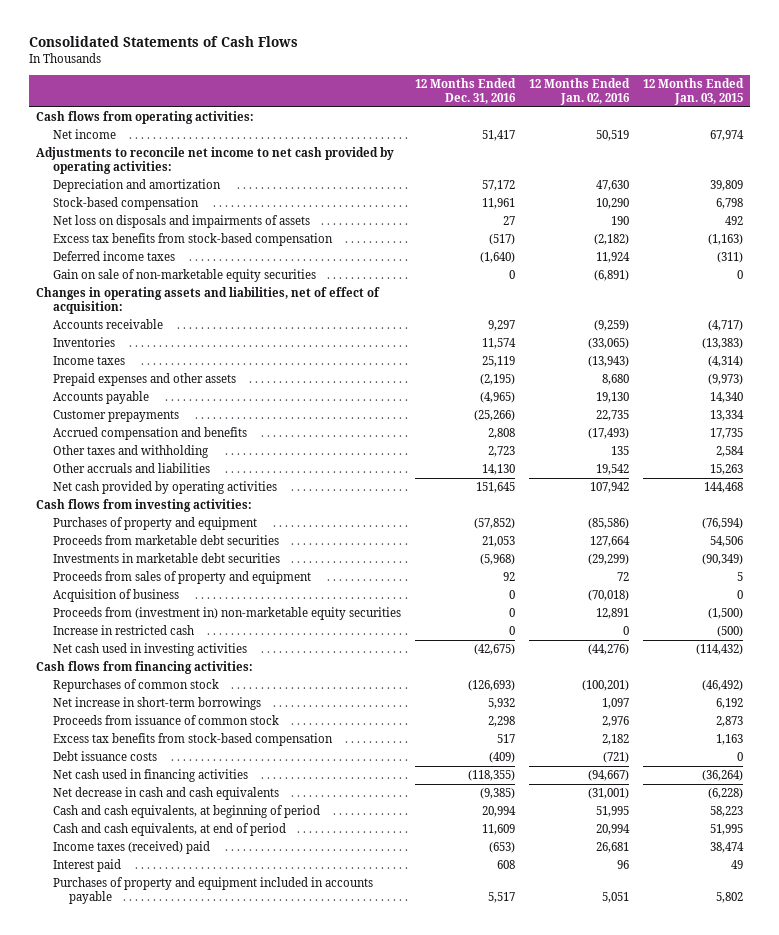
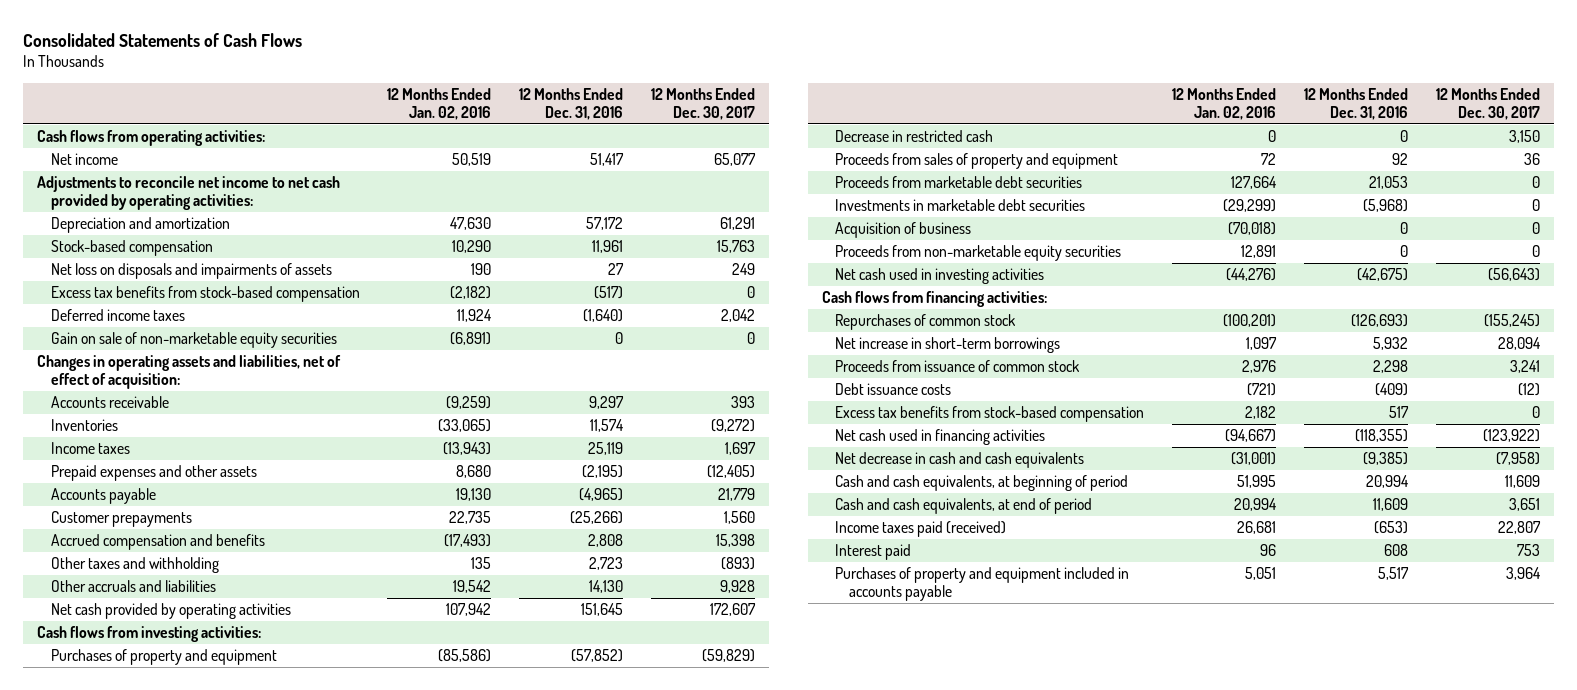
[642,78,744,105] 12 Months Ended Jan. 03, 2015 -> none
none -> [651,88,756,120] 12 Months Ended Dec. 30, 2017
none -> [835,130,994,143] Decrease in restricted cash
[52,571,311,585] Proceeds from sales of property and equipment -> [835,153,1119,170] Proceeds from sales of property and equipment
[52,625,194,636] Increase in restricted cash -> none
[52,607,401,621] Proceeds from (investment in) non-marketable equity securities -> [835,245,1122,262] Proceeds from non-marketable equity securities
[52,733,333,747] Excess tax benefits from stock-based compensation -> [835,406,1145,423] Excess tax benefits from stock-based compensation
[52,841,210,855] Income taxes (received) paid -> [835,521,1007,538] Income taxes paid (received)

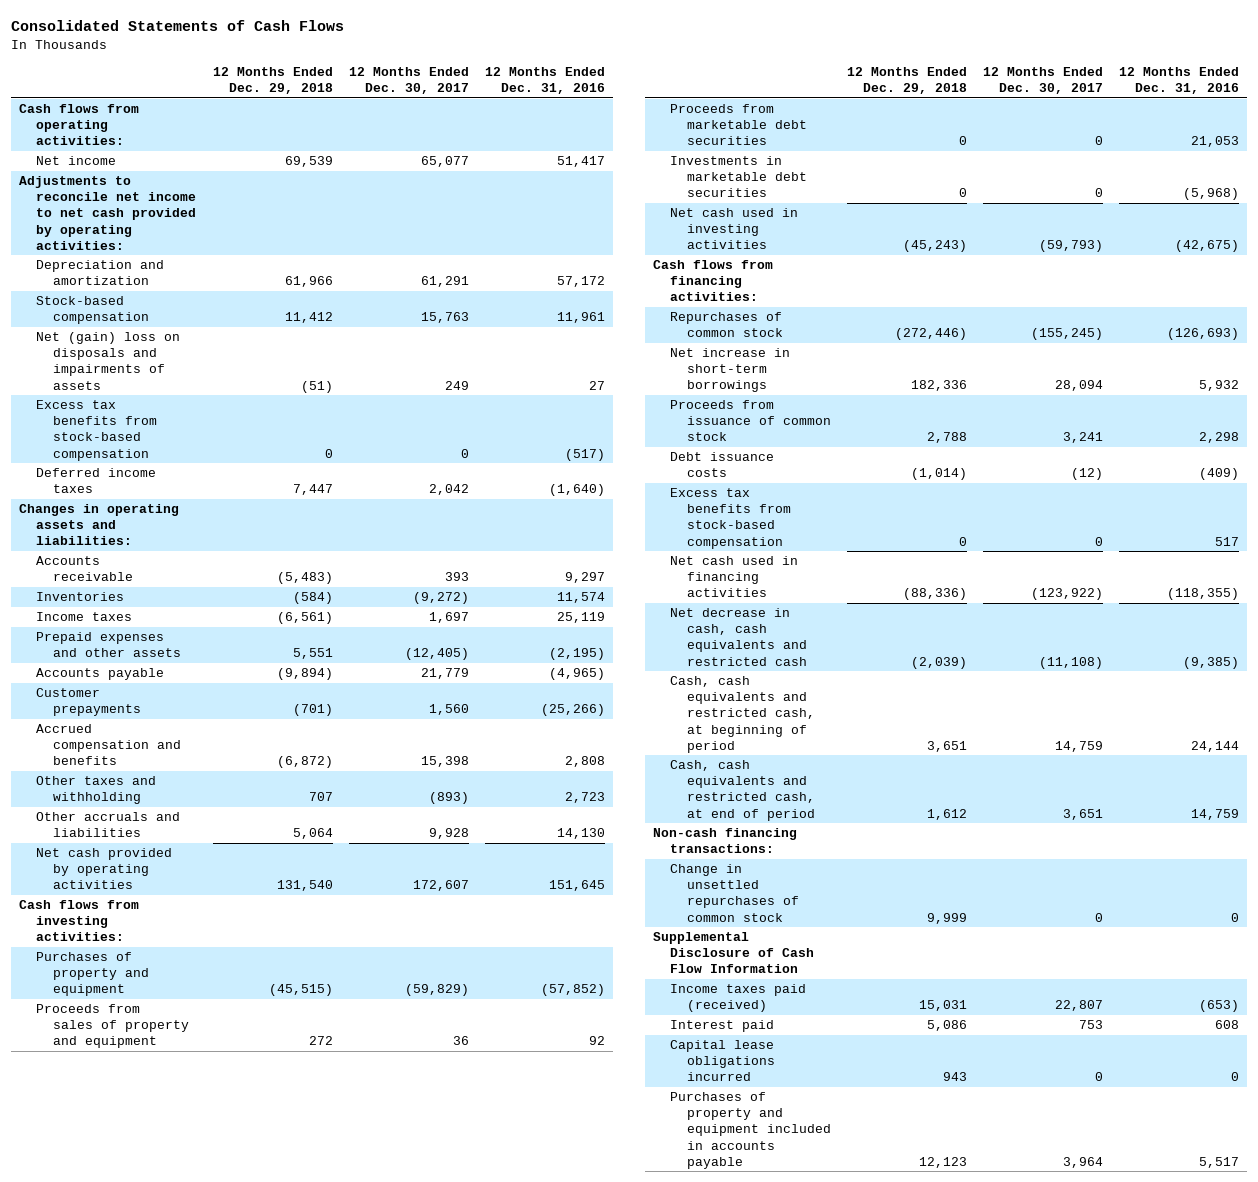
[387,88,492,120] 12 Months Ended Jan. 02, 2016 -> none
none -> [212,66,333,95] 12 Months Ended Dec. 29, 2018
[50,263,332,280] Net loss on disposals and impairments of assets -> [35,332,180,390] Net (gain) loss on disposals and impairments of assets
[50,332,337,349] Gain on sale of non-marketable equity securities -> none
[36,355,341,389] Changes in operating assets and liabilities, net of effect of acquisition: -> [18,504,179,546] Changes in operating assets and liabilities:
[835,130,994,143] Decrease in restricted cash -> none
[835,222,972,239] Acquisition of business -> none
[835,245,1122,262] Proceeds from non-marketable equity securities -> none
[1488,268,1541,282] (56,643) -> [1039,240,1104,253] (59,793)
[835,452,1085,469] Net decrease in cash and cash equivalents -> [670,608,808,666] Net decrease in cash, cash equivalents and restricted cash
[1496,452,1541,466] (7,958) -> [1039,656,1104,669] (11,108)
[835,475,1129,492] Cash and cash equivalents, at beginning of period -> [670,676,816,753] Cash, cash equivalents and restricted cash, at beginning of period
[1366,475,1410,489] 20,994 -> [1191,740,1240,752] 24,144
[1505,475,1541,489] 11,609 -> [1055,740,1104,752] 14,759
[835,498,1093,515] Cash and cash equivalents, at end of period -> [670,760,816,821] Cash, cash equivalents and restricted cash, at end of period
[1373,498,1409,512] 11,609 -> [1191,808,1240,820] 14,759
none -> [653,828,798,854] Non-cash financing transactions:
none -> [670,864,800,922] Change in unsettled repurchases of common stock
none -> [653,932,815,974] Supplemental Disclosure of Cash Flow Information
none -> [670,1040,776,1082] Capital lease obligations incurred

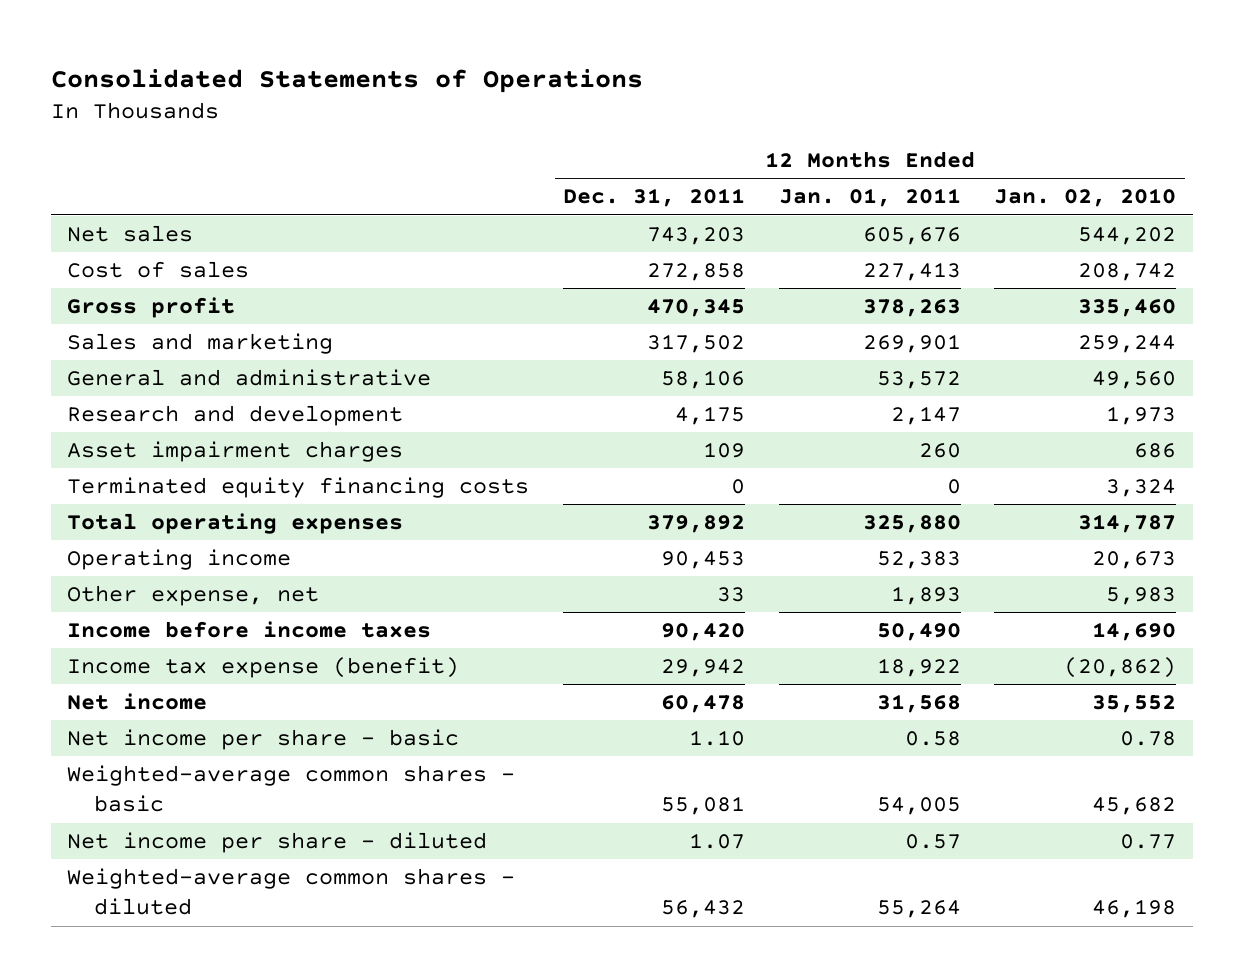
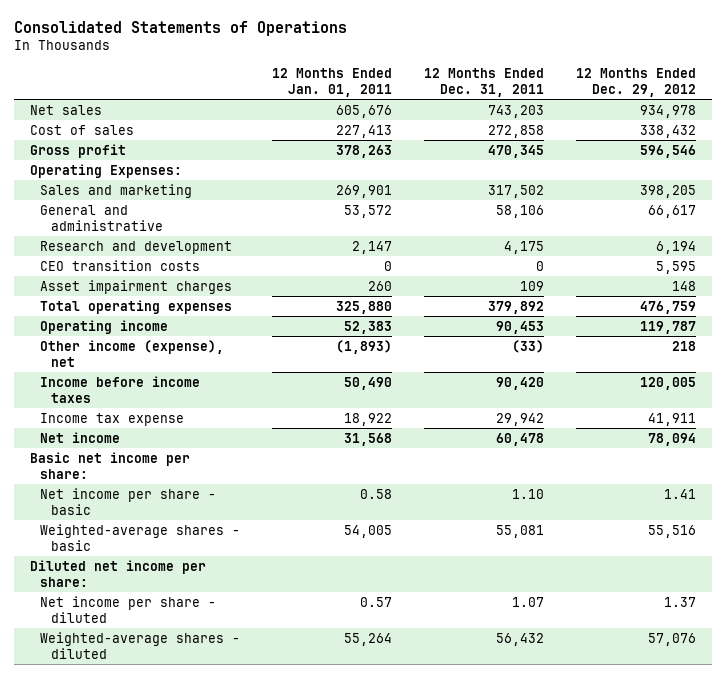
[994,188,1177,208] Jan. 02, 2010 -> none
none -> [575,67,696,97] 12 Months Ended Dec. 29, 2012
none -> [29,163,182,178] Operating Expenses:
none -> [40,259,201,271] CEO transition costs
[67,477,530,499] Terminated equity financing costs -> none
[67,585,320,607] Other expense, net -> [40,339,225,367] Other income (expense), net
[717,587,746,603] 33 -> [512,339,545,353] (33)
[890,586,961,606] 1,893 -> [336,339,393,354] (1,893)
[67,657,460,679] Income tax expense (benefit) -> [40,412,185,426] Income tax expense
none -> [29,451,190,479] Basic net income per share:
[67,765,516,813] Weighted-average common shares - basic -> [40,523,241,551] Weighted-average shares - basic
none -> [29,559,206,587] Diluted net income per share:
[67,868,516,916] Weighted-average common shares - diluted -> [40,631,241,659] Weighted-average shares - diluted

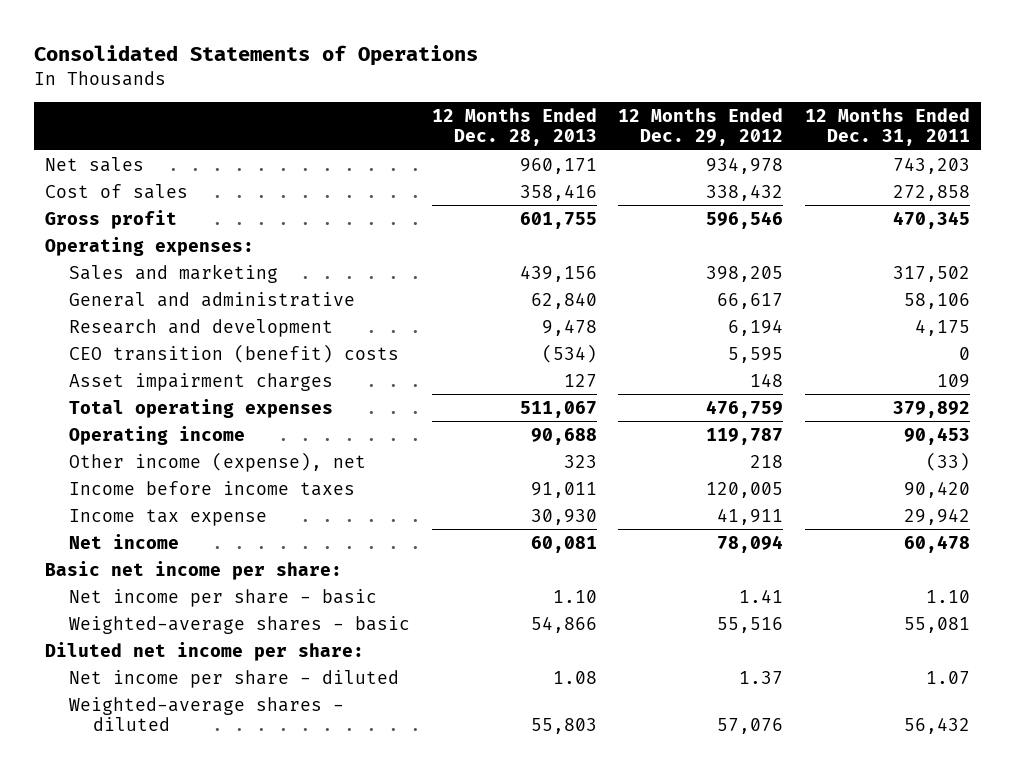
[272,67,393,97] 12 Months Ended Jan. 01, 2011 -> none
none -> [431,108,597,147] 12 Months Ended Dec. 28, 2013
[29,163,182,178] Operating Expenses: -> [44,236,254,256] Operating expenses:
[40,259,201,271] CEO transition costs -> [68,343,399,363] CEO transition (benefit) costs

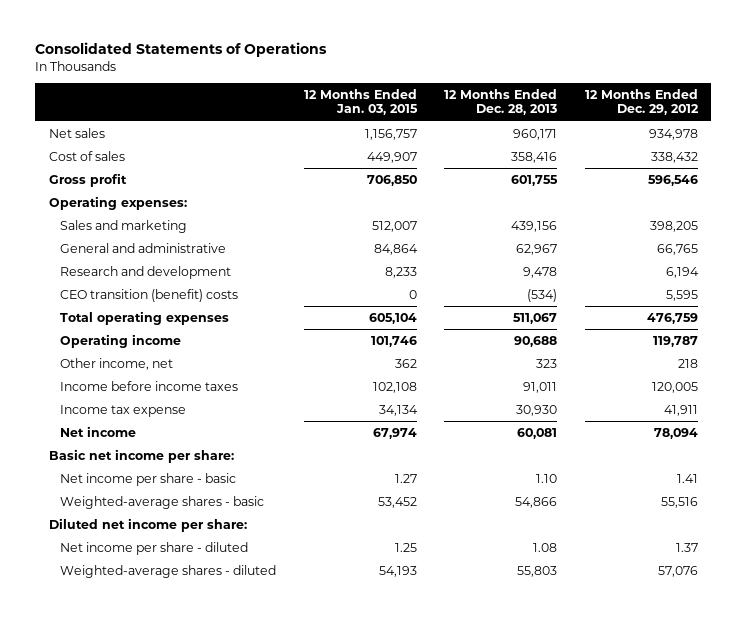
[804,108,970,147] 12 Months Ended Dec. 31, 2011 -> none
none -> [303,88,418,116] 12 Months Ended Jan. 03, 2015
[530,291,597,309] 62,840 -> [516,243,558,255] 62,967
[717,292,784,309] 66,617 -> [656,243,698,255] 66,765
[68,372,333,391] Asset impairment charges -> none
[68,451,366,472] Other income (expense), net -> [60,357,174,370] Other income, net

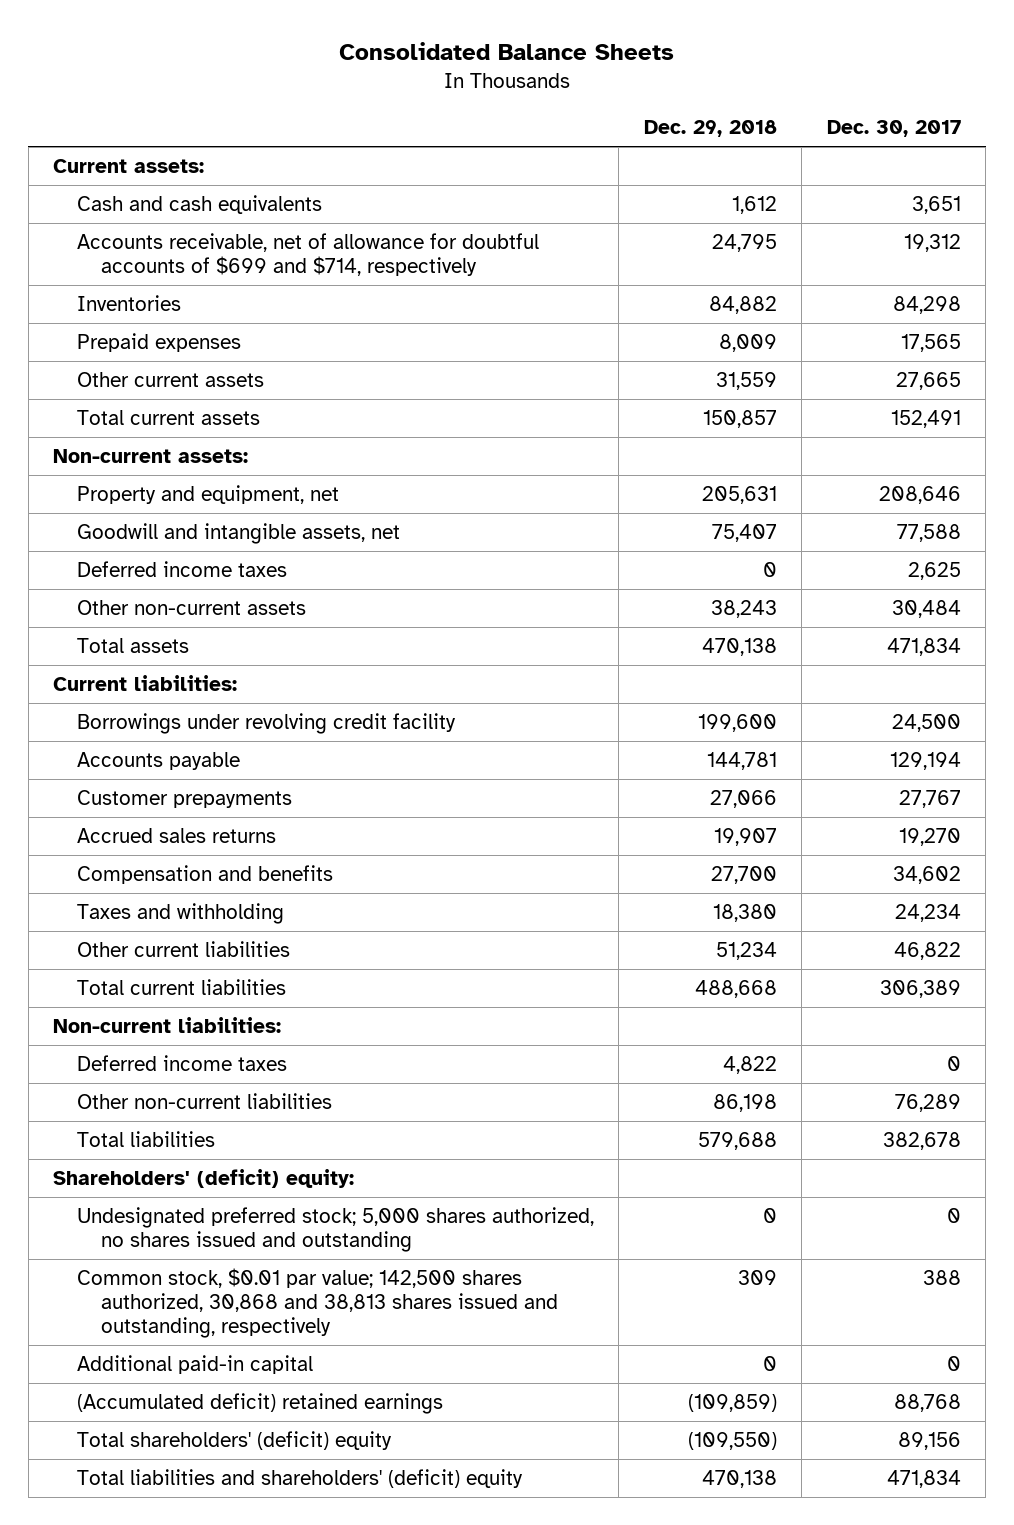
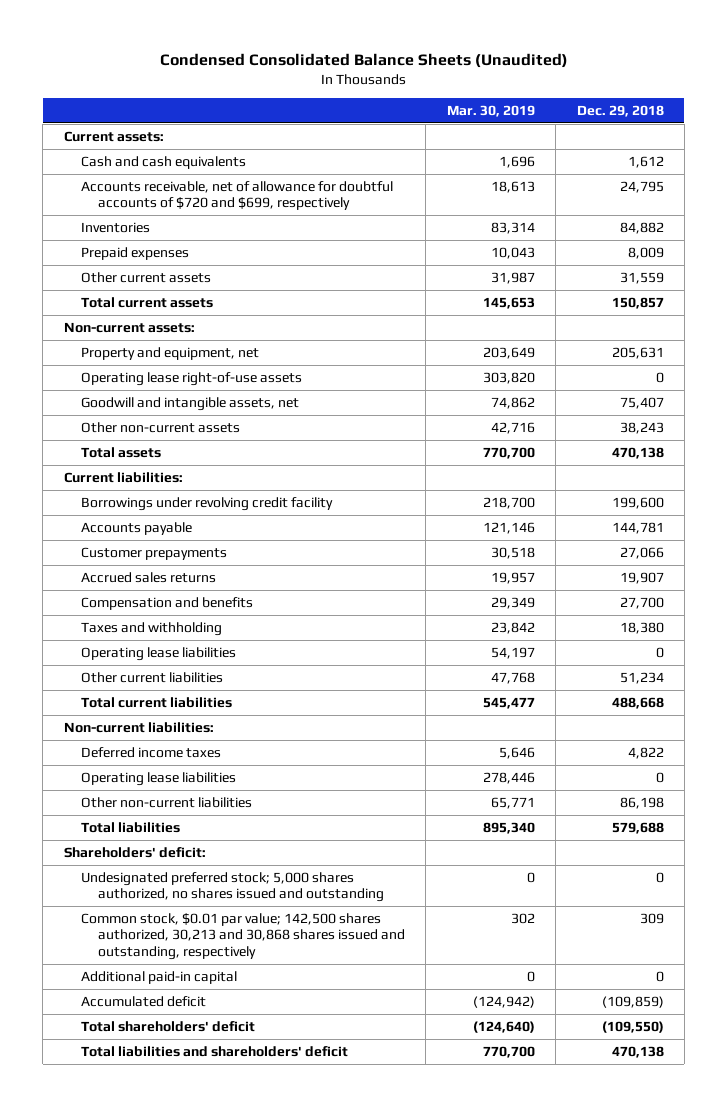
[338,42,674,61] Consolidated Balance Sheets -> [159,52,568,68] Condensed Consolidated Balance Sheets (Unaudited)
[826,120,961,138] Dec. 30, 2017 -> none
none -> [446,104,535,117] Mar. 30, 2019
[77,232,540,276] Accounts receivable, net of allowance for doubtful accounts of $699 and $714, respectively -> [80,181,393,211] Accounts receivable, net of allowance for doubtful accounts of $720 and $699, respectively
none -> [80,372,302,387] Operating lease right-of-use assets
[77,560,288,577] Deferred income taxes -> none
none -> [80,647,236,662] Operating lease liabilities
none -> [80,772,236,787] Operating lease liabilities
[53,1168,355,1188] Shareholders' (deficit) equity: -> [63,847,206,859] Shareholders' deficit:
[77,1267,558,1338] Common stock, $0.01 par value; 142,500 shares authorized, 30,868 and 38,813 shares issued and outstanding, respectively -> [80,913,406,960] Common stock, $0.01 par value; 142,500 shares authorized, 30,213 and 30,868 shares issued and outstanding, respectively
[77,1392,444,1414] (Accumulated deficit) retained earnings -> [80,996,206,1008] Accumulated deficit
[77,1430,393,1450] Total shareholders' (deficit) equity -> [80,1021,255,1033] Total shareholders' deficit
[77,1468,524,1488] Total liabilities and shareholders' (deficit) equity -> [80,1046,348,1058] Total liabilities and shareholders' deficit

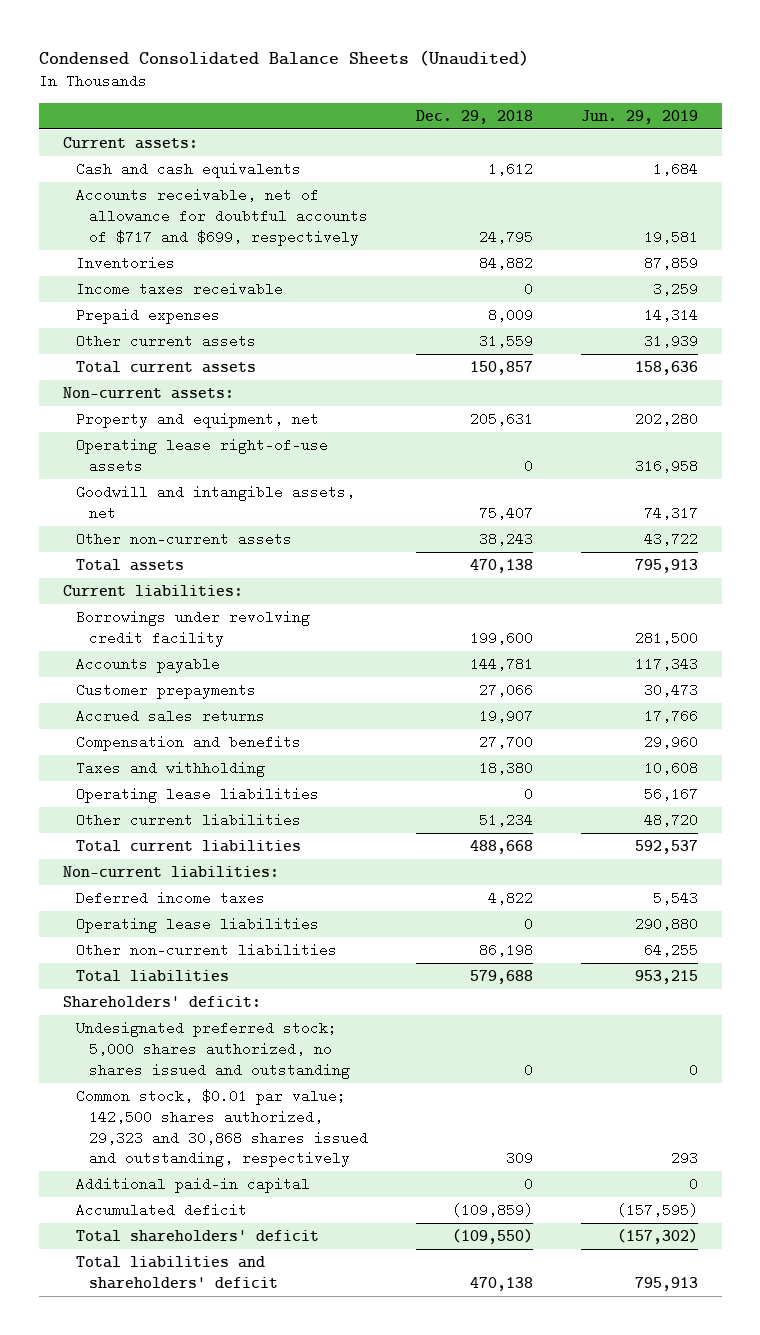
[446,104,535,117] Mar. 30, 2019 -> none
none -> [580,109,698,124] Jun. 29, 2019
[80,181,393,211] Accounts receivable, net of allowance for doubtful accounts of $720 and $699, respectively -> [75,188,369,246] Accounts receivable, net of allowance for doubtful accounts of $717 and $699, respectively
none -> [75,282,283,297] Income taxes receivable
[80,913,406,960] Common stock, $0.01 par value; 142,500 shares authorized, 30,213 and 30,868 shares issued and outstanding, respectively -> [75,1089,369,1168] Common stock, $0.01 par value; 142,500 shares authorized, 29,323 and 30,868 shares issued and outstanding, respectively

